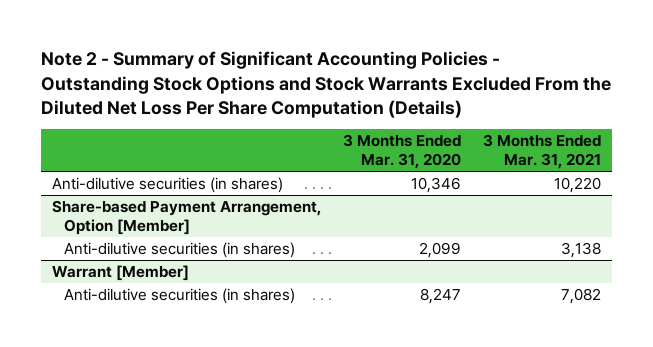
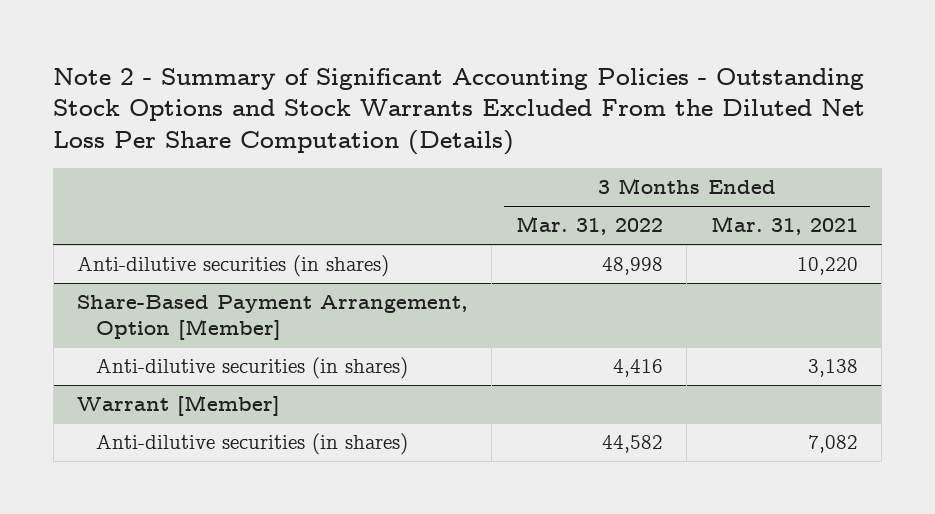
[342,134,461,170] 3 Months Ended Mar. 31, 2020 -> none
none -> [515,216,663,236] Mar. 31, 2022
[52,200,322,235] Share-based Payment Arrangement, Option [Member] -> [77,294,469,341] Share-Based Payment Arrangement, Option [Member]

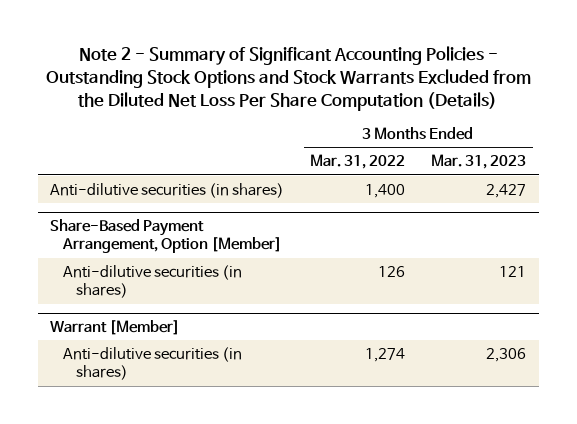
[53,67,866,155] Note 2 - Summary of Significant Accounting Policies - Outstanding Stock Options and Stock Warrants Excluded From the Diluted Net Loss Per Share Computation (Details) -> [46,46,532,111] Note 2 - Summary of Significant Accounting Policies - Outstanding Stock Options and Stock Warrants Excluded from the Diluted Net Loss Per Share Computation (Details)
[710,216,858,236] Mar. 31, 2021 -> none
none -> [431,154,527,170] Mar. 31, 2023
[601,256,663,275] 48,998 -> [365,183,406,198] 1,400
[612,358,663,377] 4,416 -> [378,265,406,277] 126
[601,434,663,453] 44,582 -> [365,347,406,362] 1,274

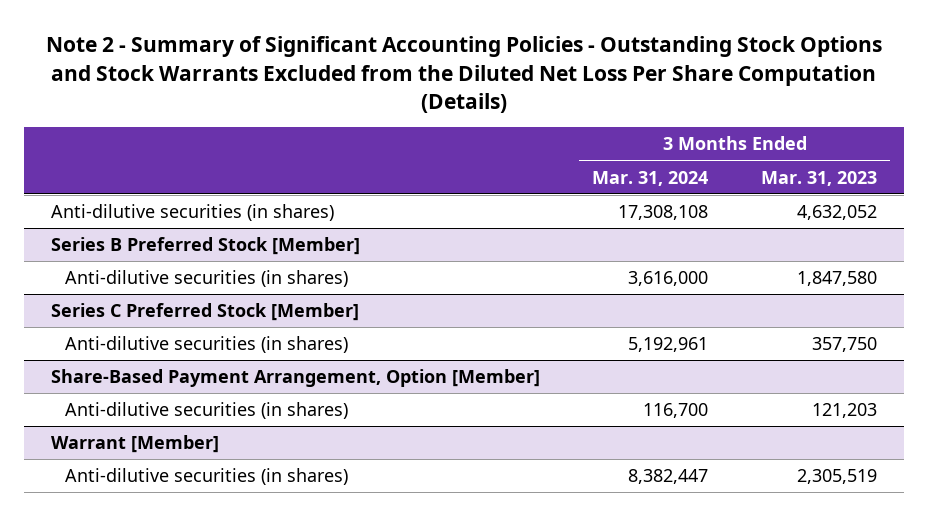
[310,154,406,170] Mar. 31, 2022 -> none
none -> [592,170,709,186] Mar. 31, 2024
[486,183,527,198] 2,427 -> [797,205,878,221] 4,632,052
none -> [50,237,360,256] Series B Preferred Stock [Member]
none -> [64,270,348,288] Anti-dilutive securities (in shares)
none -> [50,303,359,322] Series C Preferred Stock [Member]
none -> [64,336,348,354] Anti-dilutive securities (in shares)
[499,265,527,277] 121 -> [812,403,878,419] 121,203
[486,347,527,362] 2,306 -> [797,469,878,485] 2,305,519

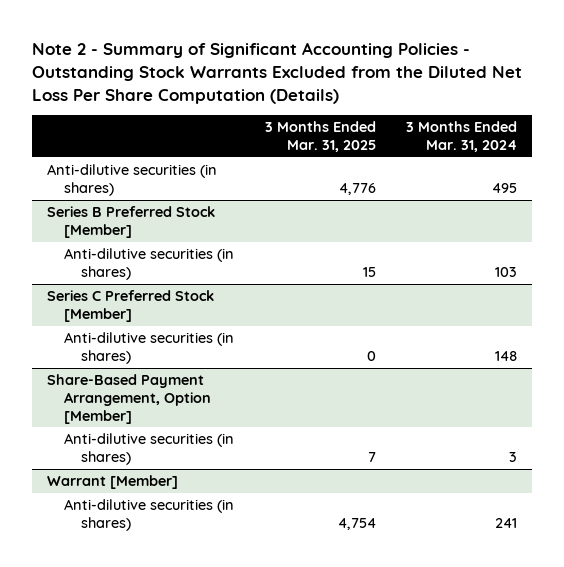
[45,36,882,113] Note 2 - Summary of Significant Accounting Policies - Outstanding Stock Options and Stock Warrants Excluded from the Diluted Net Loss Per Share Computation (Details) -> [32,42,523,104] Note 2 - Summary of Significant Accounting Policies - Outstanding Stock Warrants Excluded from the Diluted Net Loss Per Share Computation (Details)
[761,170,878,186] Mar. 31, 2023 -> none
none -> [264,121,376,153] 3 Months Ended Mar. 31, 2025
[618,205,709,221] 17,308,108 -> [491,182,517,193] 495
[628,271,709,287] 3,616,000 -> [494,266,517,277] 103
[628,337,709,353] 5,192,961 -> [494,350,517,361] 148
[643,403,709,419] 116,700 -> [508,451,517,462] 3
[628,469,709,485] 8,382,447 -> [494,517,517,528] 241

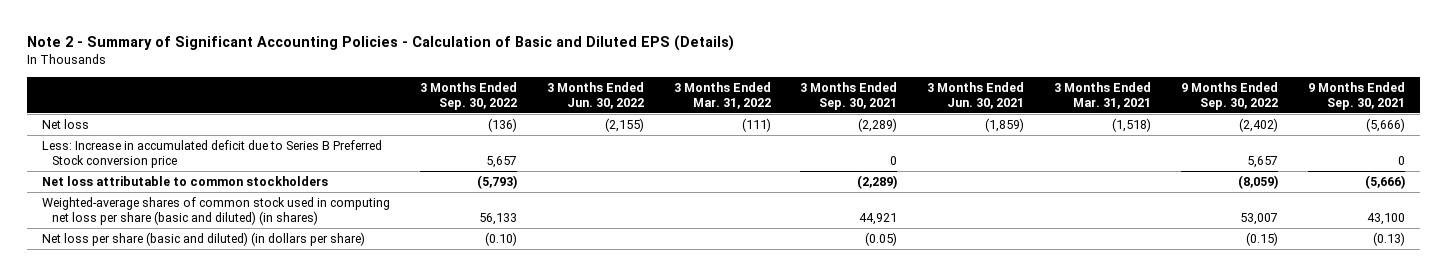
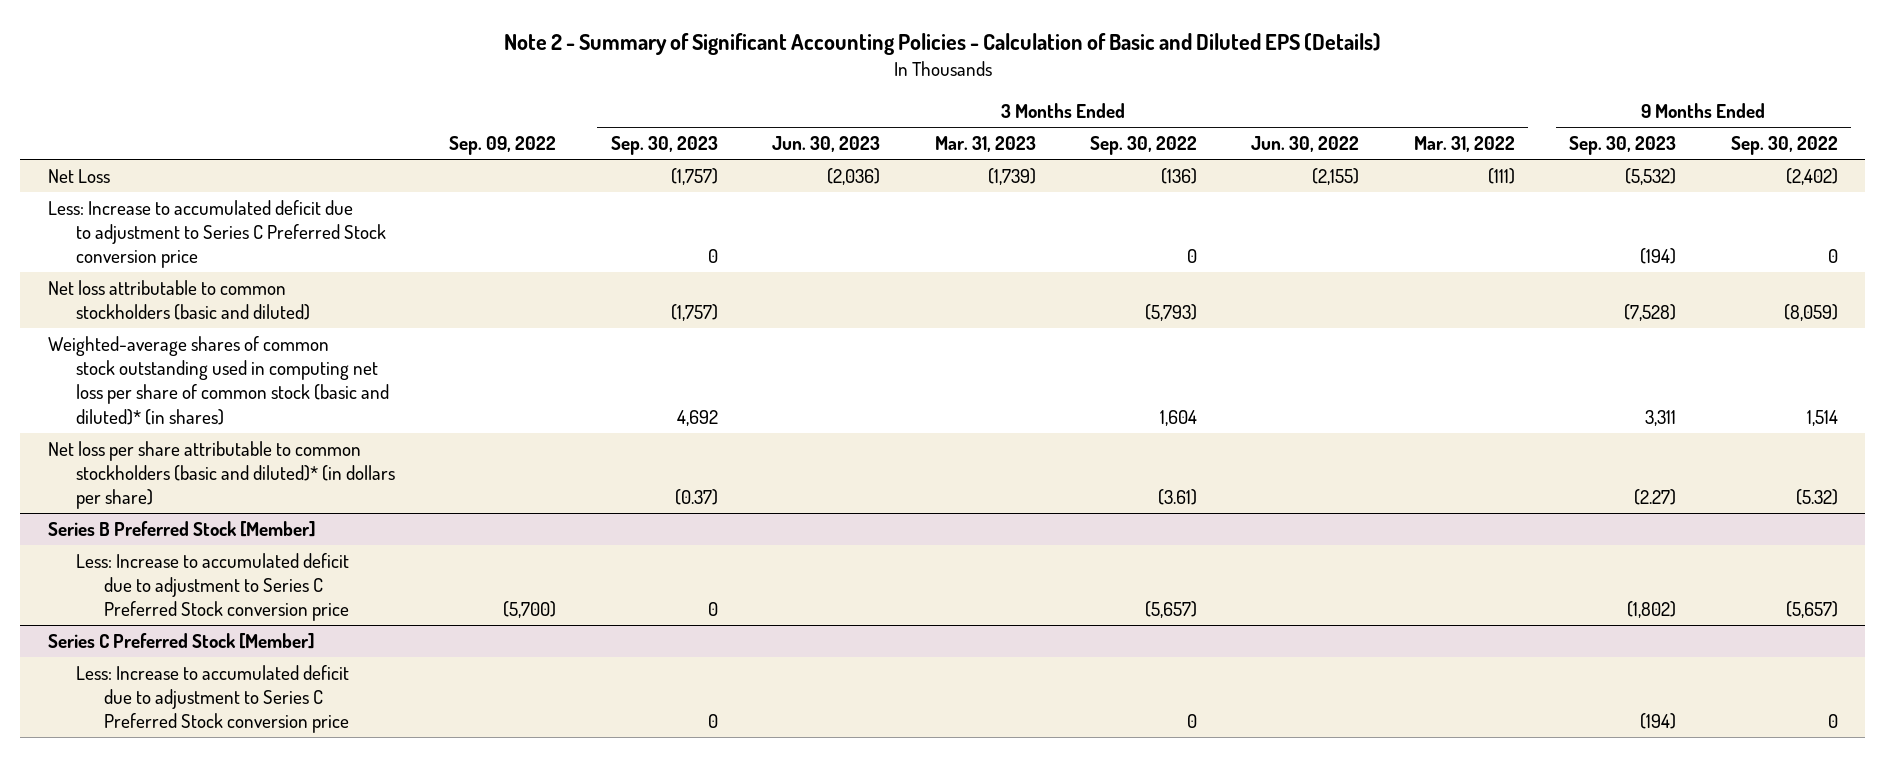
[800,81,898,111] 3 Months Ended Sep. 30, 2021 -> none
[927,81,1025,110] 3 Months Ended Jun. 30, 2021 -> none
[1054,81,1152,110] 3 Months Ended Mar. 31, 2021 -> none
[1307,81,1405,111] 9 Months Ended Sep. 30, 2021 -> none
none -> [449,136,557,156] Sep. 09, 2022
none -> [610,136,718,156] Sep. 30, 2023
none -> [772,136,881,153] Jun. 30, 2023
none -> [934,136,1036,153] Mar. 31, 2023
none -> [1569,136,1677,156] Sep. 30, 2023
[42,118,90,129] Net loss -> [47,169,110,184] Net Loss
[42,139,383,169] Less: Increase in accumulated deficit due to Series B Preferred Stock conversion price -> [47,200,386,269] Less: Increase to accumulated deficit due to adjustment to Series C Preferred Stock conversion price
[486,156,518,169] 5,657 -> [1187,249,1198,264] 0
[1246,156,1278,169] 5,657 -> [1827,249,1838,264] 0
[42,175,329,186] Net loss attributable to common stockholders -> [47,280,310,321] Net loss attributable to common stockholders (basic and diluted)
[42,196,391,226] Weighted-average shares of common stock used in computing net loss per share (basic and diluted) (in shares) -> [47,336,389,425] Weighted-average shares of common stock outstanding used in computing net loss per share of common stock (basic and diluted)* (in shares)
[479,213,518,226] 56,133 -> [1160,409,1198,426] 1,604
[1239,213,1278,226] 53,007 -> [1806,409,1838,426] 1,514
[42,231,366,246] Net loss per share (basic and diluted) (in dollars per share) -> [47,441,395,510] Net loss per share attributable to common stockholders (basic and diluted)* (in dollars per share)
[485,231,518,246] (0.10) -> [1158,489,1198,506] (3.61)
[1245,231,1278,246] (0.15) -> [1795,489,1838,506] (5.32)
none -> [47,521,316,538] Series B Preferred Stock [Member]
none -> [75,553,350,622] Less: Increase to accumulated deficit due to adjustment to Series C Preferred Stock conversion price
none -> [47,633,315,650] Series C Preferred Stock [Member]
none -> [75,665,350,734] Less: Increase to accumulated deficit due to adjustment to Series C Preferred Stock conversion price

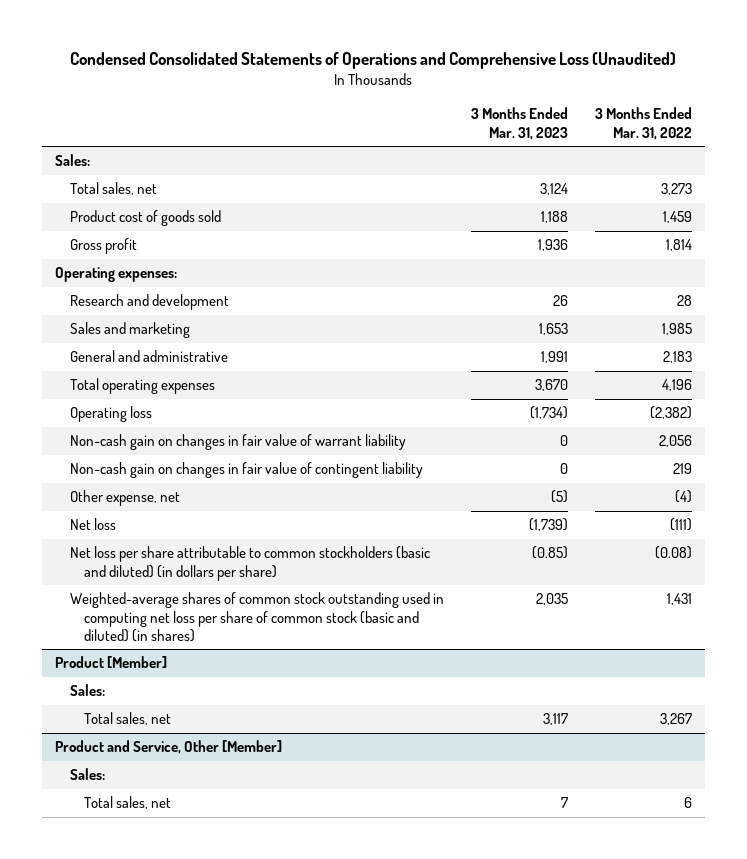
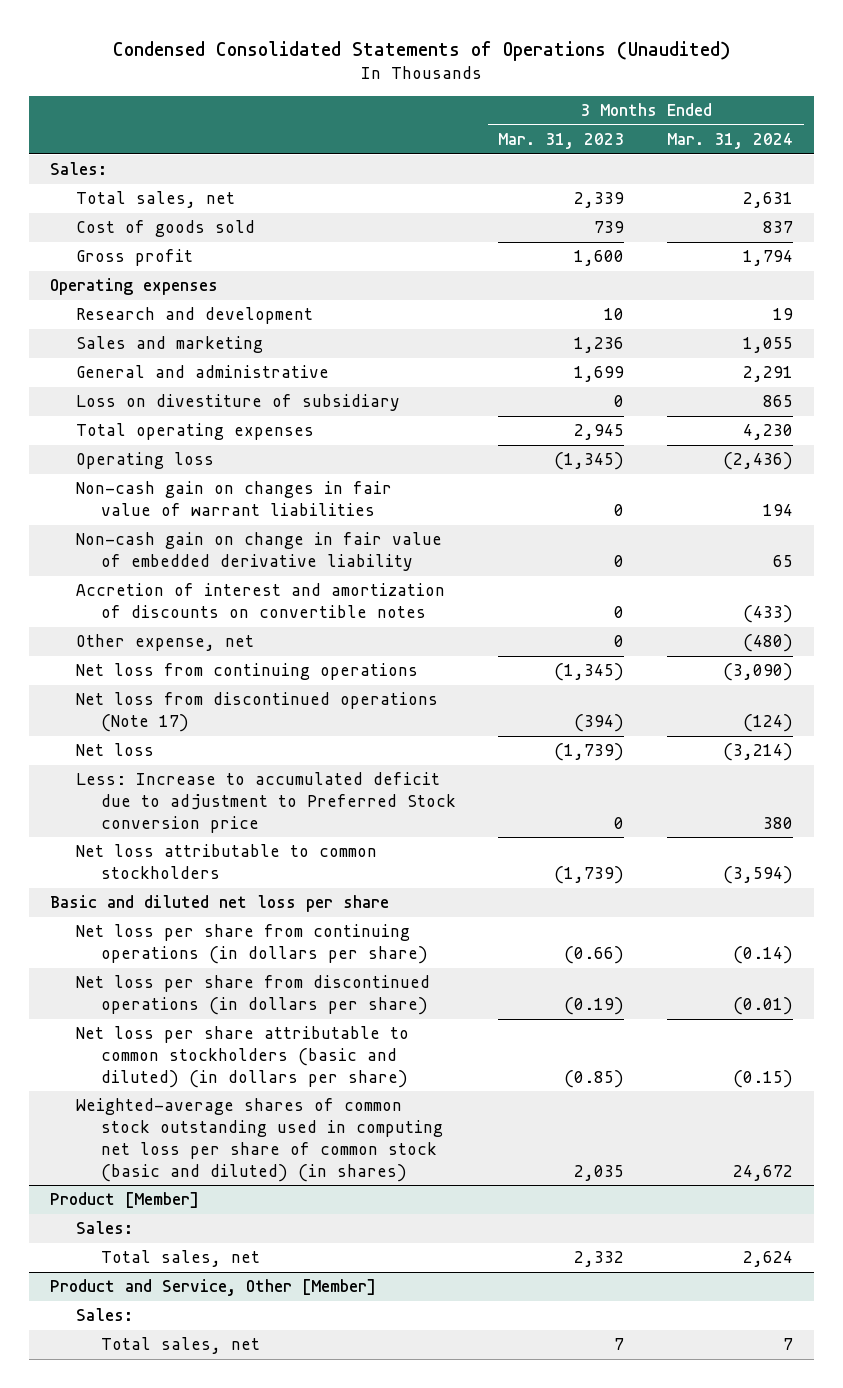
[70,51,677,69] Condensed Consolidated Statements of Operations and Comprehensive Loss (Unaudited) -> [112,40,731,61] Condensed Consolidated Statements of Operations (Unaudited)
[594,107,692,140] 3 Months Ended Mar. 31, 2022 -> none
none -> [666,133,793,150] Mar. 31, 2024
[539,183,568,196] 3,124 -> [574,192,625,209] 2,339
[69,210,221,227] Product cost of goods sold -> [75,220,255,238] Cost of goods sold
[540,211,568,224] 1,188 -> [594,221,625,234] 739
[537,239,568,252] 1,936 -> [574,250,625,267] 1,600
[55,267,178,283] Operating expenses: -> [50,278,219,296] Operating expenses
[552,295,568,307] 26 -> [604,308,625,321] 10
[538,323,568,336] 1,653 -> [574,337,625,354] 1,236
[540,351,568,364] 1,991 -> [574,366,625,383] 1,699
none -> [75,394,400,412] Loss on divestiture of subsidiary
[534,379,568,392] 3,670 -> [574,424,625,441] 2,945
[529,406,568,420] (1,734) -> [554,452,625,471] (1,345)
[69,434,406,451] Non-cash gain on changes in fair value of warrant liability -> [75,481,392,517] Non-cash gain on changes in fair value of warrant liabilities
[69,462,423,479] Non-cash gain on changes in fair value of contingent liability -> [75,532,442,572] Non-cash gain on change in fair value of embedded derivative liability
none -> [75,583,445,619] Accretion of interest and amortization of discounts on convertible notes
[550,490,568,504] (5) -> [614,635,625,648] 0
none -> [75,663,418,681] Net loss from continuing operations
none -> [75,692,438,733] Net loss from discontinued operations (Note 17)
none -> [75,772,456,833] Less: Increase to accumulated deficit due to adjustment to Preferred Stock conversion price
none -> [75,844,377,880] Net loss attributable to common stockholders
none -> [50,895,390,913] Basic and diluted net loss per share
none -> [75,924,428,965] Net loss per share from continuing operations (in dollars per share)
none -> [75,975,430,1016] Net loss per share from discontinued operations (in dollars per share)
[542,713,568,726] 3,117 -> [574,1251,625,1268] 2,332

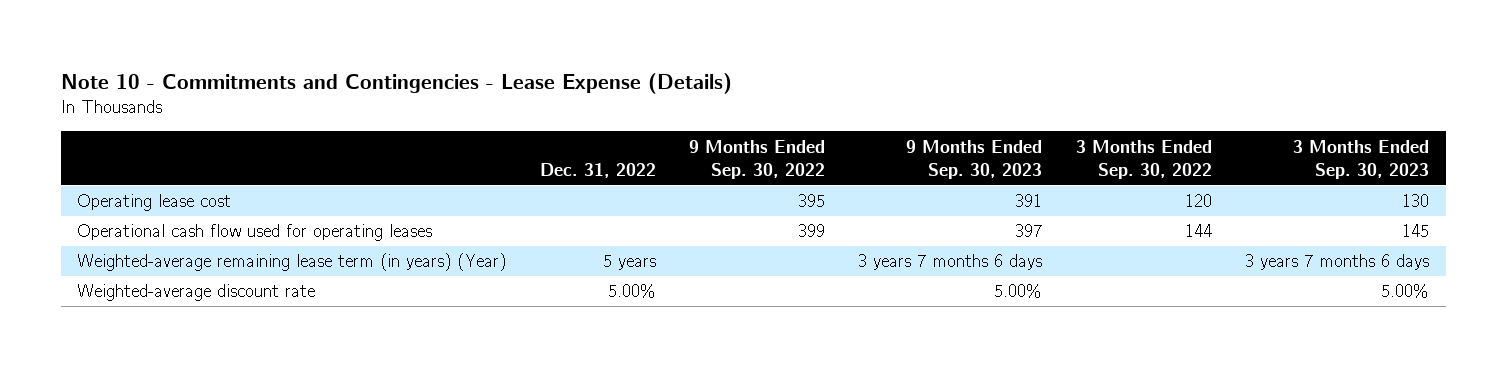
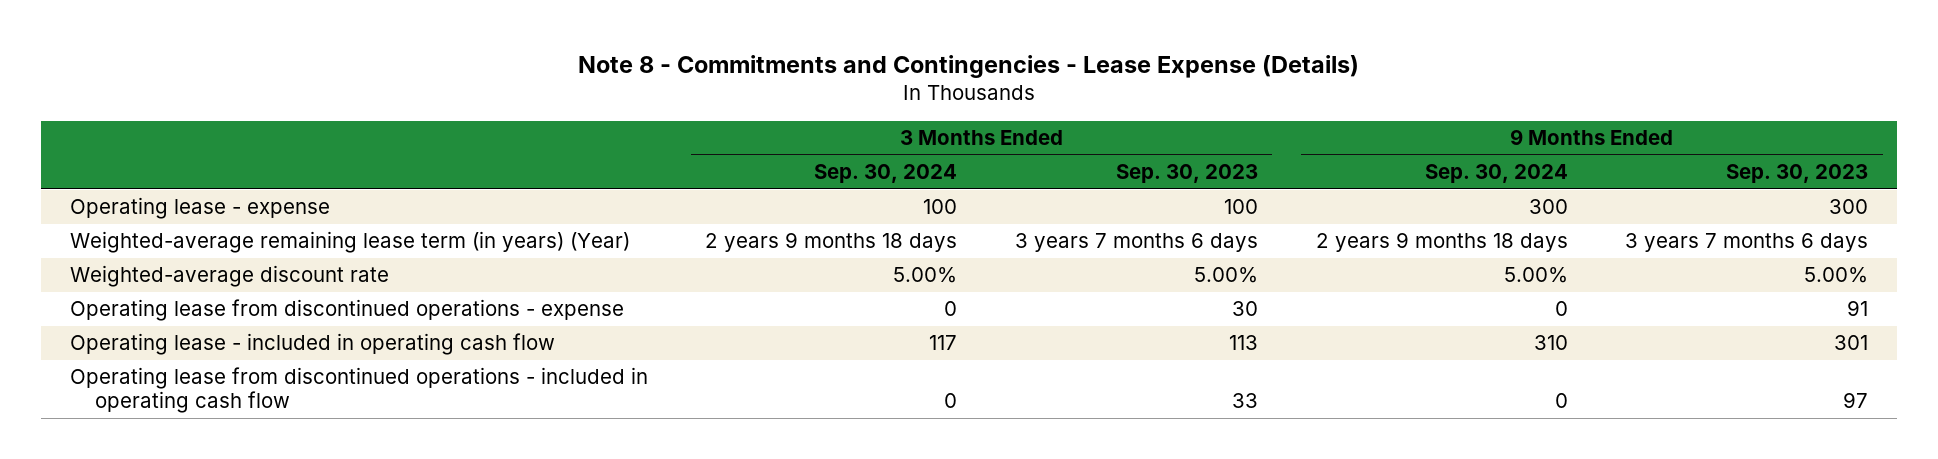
[60,72,732,94] Note 10 - Commitments and Contingencies - Lease Expense (Details) -> [578,54,1360,78] Note 8 - Commitments and Contingencies - Lease Expense (Details)
[539,163,656,179] Dec. 31, 2022 -> none
[689,139,826,180] 9 Months Ended Sep. 30, 2022 -> none
[1075,139,1212,180] 3 Months Ended Sep. 30, 2022 -> none
none -> [814,164,958,184] Sep. 30, 2024
none -> [1424,164,1568,184] Sep. 30, 2024
[77,224,433,242] Operational cash flow used for operating leases -> none
[77,194,232,212] Operating lease cost -> [69,197,330,220] Operating lease - expense
[1015,194,1043,208] 391 -> [1829,199,1869,215] 300
[1402,194,1430,208] 130 -> [1224,199,1259,215] 100
none -> [69,299,624,322] Operating lease from discontinued operations - expense
none -> [69,333,555,356] Operating lease - included in operating cash flow
none -> [69,367,648,414] Operating lease from discontinued operations - included in operating cash flow

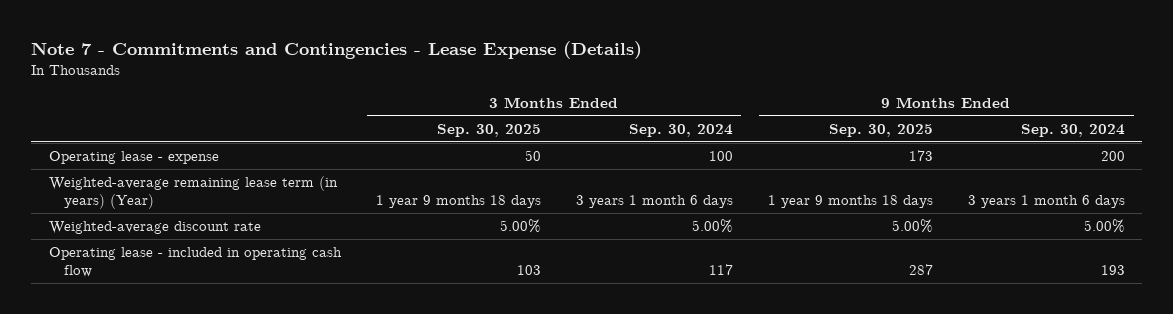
[578,54,1360,78] Note 8 - Commitments and Contingencies - Lease Expense (Details) -> [31,40,643,59] Note 7 - Commitments and Contingencies - Lease Expense (Details)
[1116,164,1259,184] Sep. 30, 2023 -> none
[1726,164,1869,184] Sep. 30, 2023 -> none
none -> [436,123,541,137] Sep. 30, 2025
none -> [828,123,933,137] Sep. 30, 2025
[1528,199,1568,215] 300 -> [1100,151,1125,162] 200
[705,232,958,253] 2 years 9 months 18 days -> [575,195,733,209] 3 years 1 month 6 days
[1315,232,1568,253] 2 years 9 months 18 days -> [967,195,1125,209] 3 years 1 month 6 days
[69,299,624,322] Operating lease from discontinued operations - expense -> none
[69,367,648,414] Operating lease from discontinued operations - included in operating cash flow -> none
[1533,335,1568,351] 310 -> [1100,265,1125,276] 193

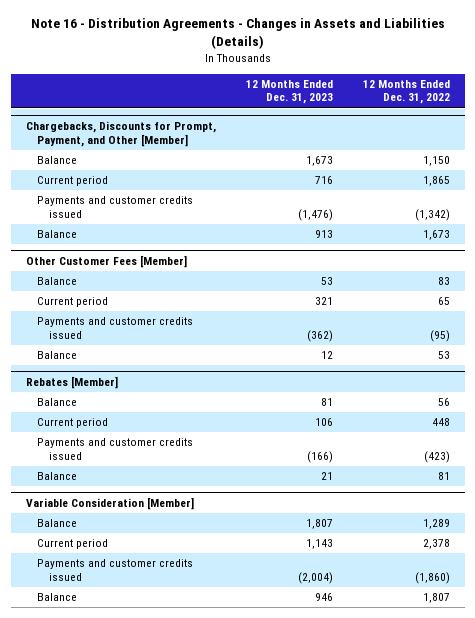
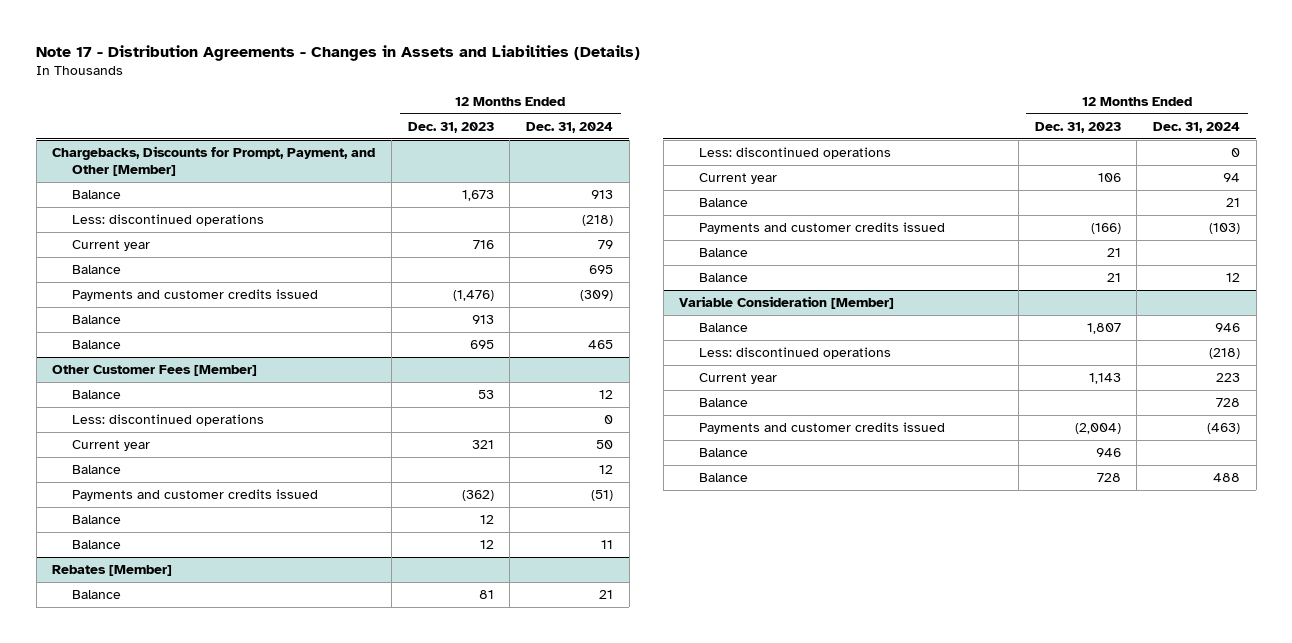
[30,18,445,50] Note 16 - Distribution Agreements - Changes in Assets and Liabilities (Details) -> [36,45,641,62] Note 17 - Distribution Agreements - Changes in Assets and Liabilities (Details)
[362,79,450,105] 12 Months Ended Dec. 31, 2022 -> none
none -> [526,121,614,133] Dec. 31, 2024
none -> [72,214,265,227] Less: discontinued operations
[37,176,109,187] Current period -> [72,240,151,252] Current year
none -> [72,265,122,275] Balance
none -> [72,340,122,350] Balance
none -> [72,414,265,427] Less: discontinued operations
[37,297,109,308] Current period -> [72,440,151,452] Current year
none -> [72,465,122,475] Balance
none -> [72,540,122,550] Balance
none -> [699,147,892,160] Less: discontinued operations
[37,418,109,429] Current period -> [699,173,778,185] Current year
none -> [699,198,749,208] Balance
none -> [699,273,749,283] Balance
none -> [699,347,892,360] Less: discontinued operations
[37,539,109,550] Current period -> [699,373,778,385] Current year
none -> [699,398,749,408] Balance
none -> [699,473,749,483] Balance

